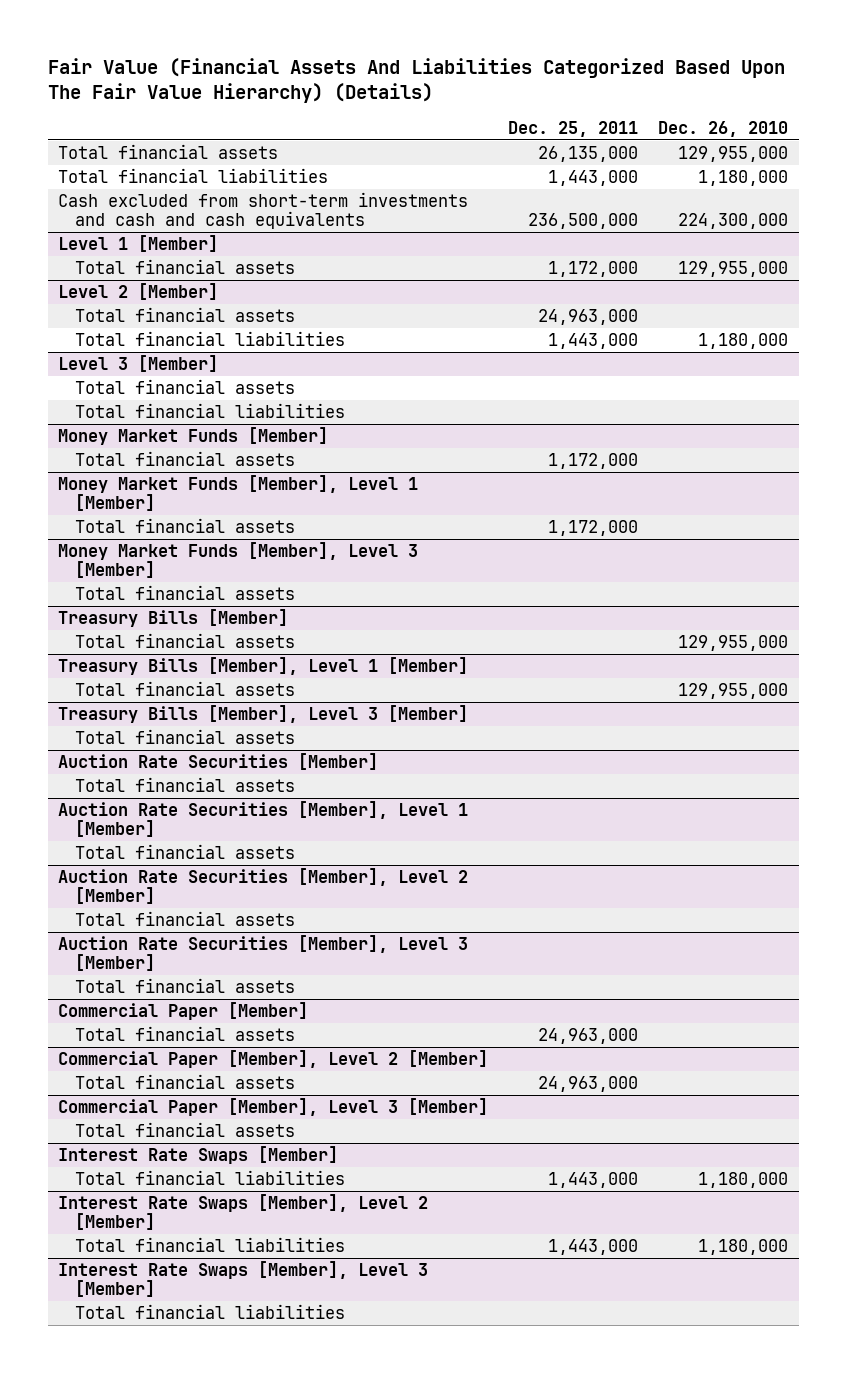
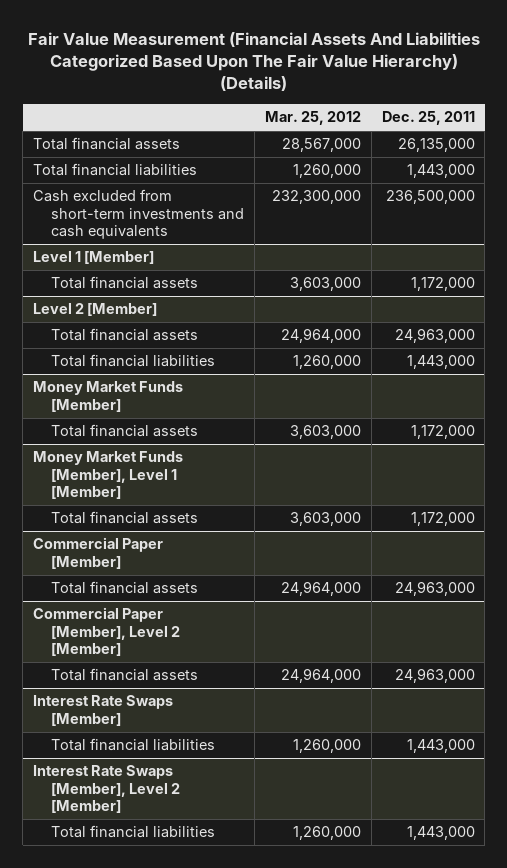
[48,57,786,104] Fair Value (Financial Assets And Liabilities Categorized Based Upon The Fair Value Hierarchy) (Details) -> [27,31,480,92] Fair Value Measurement (Financial Assets And Liabilities Categorized Based Upon The Fair Value Hierarchy) (Details)
[658,120,789,137] Dec. 26, 2010 -> none
none -> [264,111,361,126] Mar. 25, 2012
[58,192,469,230] Cash excluded from short-term investments and cash and cash equivalents -> [32,189,244,239] Cash excluded from short-term investments and cash equivalents
[58,355,219,373] Level 3 [Member] -> none
[75,379,296,395] Total financial assets -> none
[75,403,346,419] Total financial liabilities -> none
[58,542,419,579] Money Market Funds [Member], Level 3 [Member] -> none
[75,585,296,601] Total financial assets -> none
[58,609,289,628] Treasury Bills [Member] -> none
[75,633,296,649] Total financial assets -> none
[58,657,469,676] Treasury Bills [Member], Level 1 [Member] -> none
[75,681,296,697] Total financial assets -> none
[58,705,469,724] Treasury Bills [Member], Level 3 [Member] -> none
[75,729,296,745] Total financial assets -> none
[58,753,379,771] Auction Rate Securities [Member] -> none
[75,777,296,793] Total financial assets -> none
[58,801,469,838] Auction Rate Securities [Member], Level 1 [Member] -> none
[75,844,296,860] Total financial assets -> none
[58,868,469,905] Auction Rate Securities [Member], Level 2 [Member] -> none
[75,911,296,927] Total financial assets -> none
[58,935,469,972] Auction Rate Securities [Member], Level 3 [Member] -> none
[75,978,296,994] Total financial assets -> none
[58,1098,489,1117] Commercial Paper [Member], Level 3 [Member] -> none
[75,1122,296,1138] Total financial assets -> none
[58,1261,429,1298] Interest Rate Swaps [Member], Level 3 [Member] -> none
[75,1304,346,1320] Total financial liabilities -> none

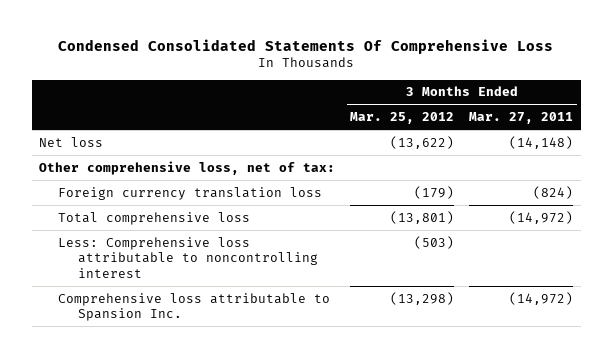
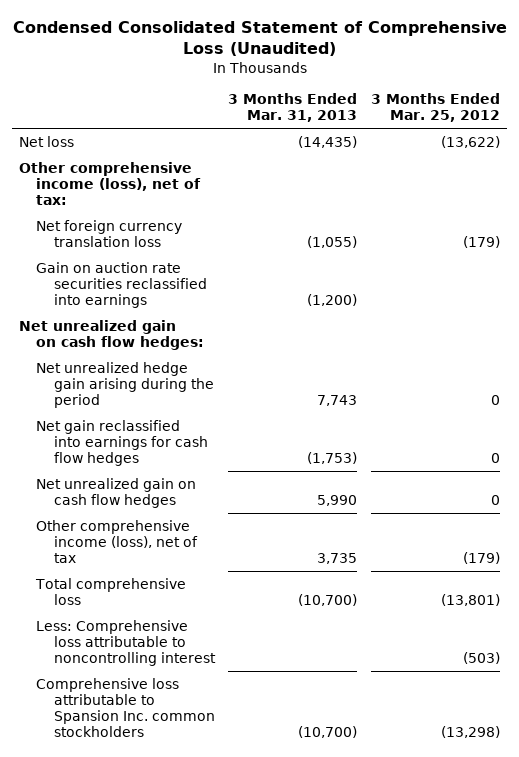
[58,38,554,54] Condensed Consolidated Statements Of Comprehensive Loss -> [12,21,507,57] Condensed Consolidated Statement of Comprehensive Loss (Unaudited)
[469,112,574,125] Mar. 27, 2011 -> none
none -> [228,93,358,123] 3 Months Ended Mar. 31, 2013
[39,160,336,175] Other comprehensive loss, net of tax: -> [19,161,202,205] Other comprehensive income (loss), net of tax:
[58,186,323,200] Foreign currency translation loss -> [36,219,183,247] Net foreign currency translation loss
none -> [36,261,207,308] Gain on auction rate securities reclassified into earnings
none -> [19,319,205,350] Net unrealized gain on cash flow hedges:
none -> [36,361,214,408] Net unrealized hedge gain arising during the period
none -> [36,419,208,466] Net gain reclassified into earnings for cash flow hedges
none -> [36,477,197,508] Net unrealized gain on cash flow hedges
none -> [36,519,198,563] Other comprehensive income (loss), net of tax
[58,292,331,322] Comprehensive loss attributable to Spansion Inc. -> [36,677,215,737] Comprehensive loss attributable to Spansion Inc. common stockholders

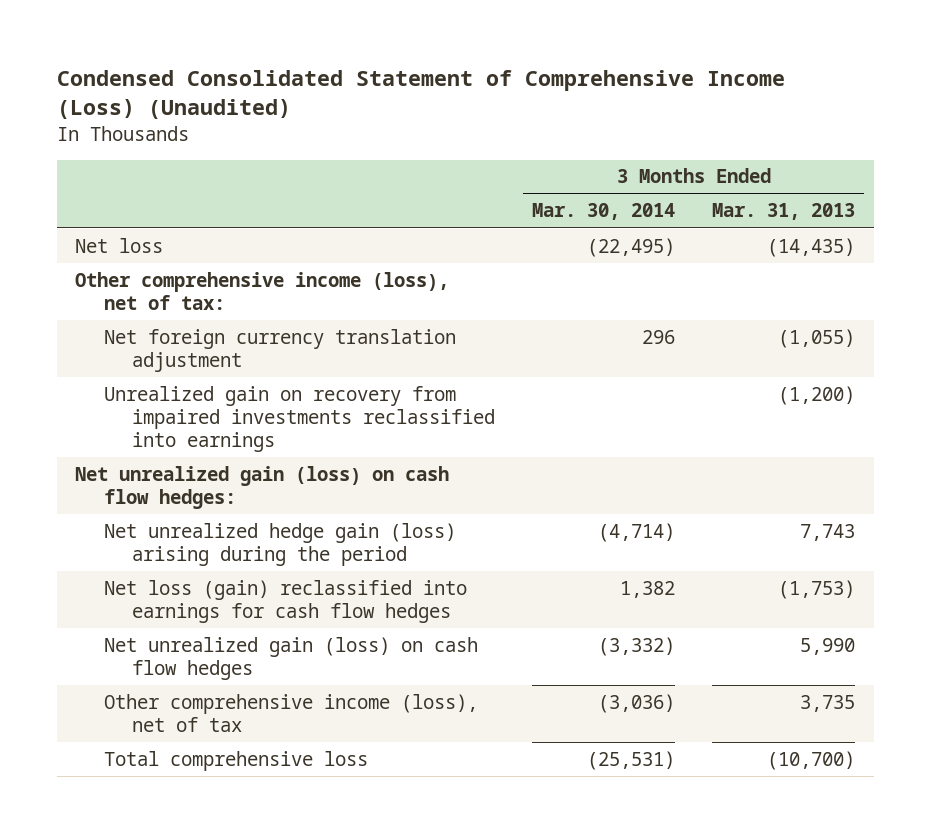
[12,21,507,57] Condensed Consolidated Statement of Comprehensive Loss (Unaudited) -> [56,70,785,120] Condensed Consolidated Statement of Comprehensive Income (Loss) (Unaudited)
[371,93,501,123] 3 Months Ended Mar. 25, 2012 -> none
none -> [532,203,676,221] Mar. 30, 2014
[36,261,207,308] Gain on auction rate securities reclassified into earnings -> none
[36,219,183,247] Net foreign currency translation loss -> [103,328,456,372] Net foreign currency translation adjustment
none -> [103,385,496,452] Unrealized gain on recovery from impaired investments reclassified into earnings
[19,319,205,350] Net unrealized gain on cash flow hedges: -> [75,465,450,509] Net unrealized gain (loss) on cash flow hedges:
[36,361,214,408] Net unrealized hedge gain arising during the period -> [103,522,456,566] Net unrealized hedge gain (loss) arising during the period
[36,419,208,466] Net gain reclassified into earnings for cash flow hedges -> [103,579,467,623] Net loss (gain) reclassified into earnings for cash flow hedges
[36,477,197,508] Net unrealized gain on cash flow hedges -> [103,636,478,680] Net unrealized gain (loss) on cash flow hedges
[36,619,216,666] Less: Comprehensive loss attributable to noncontrolling interest -> none
[36,677,215,737] Comprehensive loss attributable to Spansion Inc. common stockholders -> none

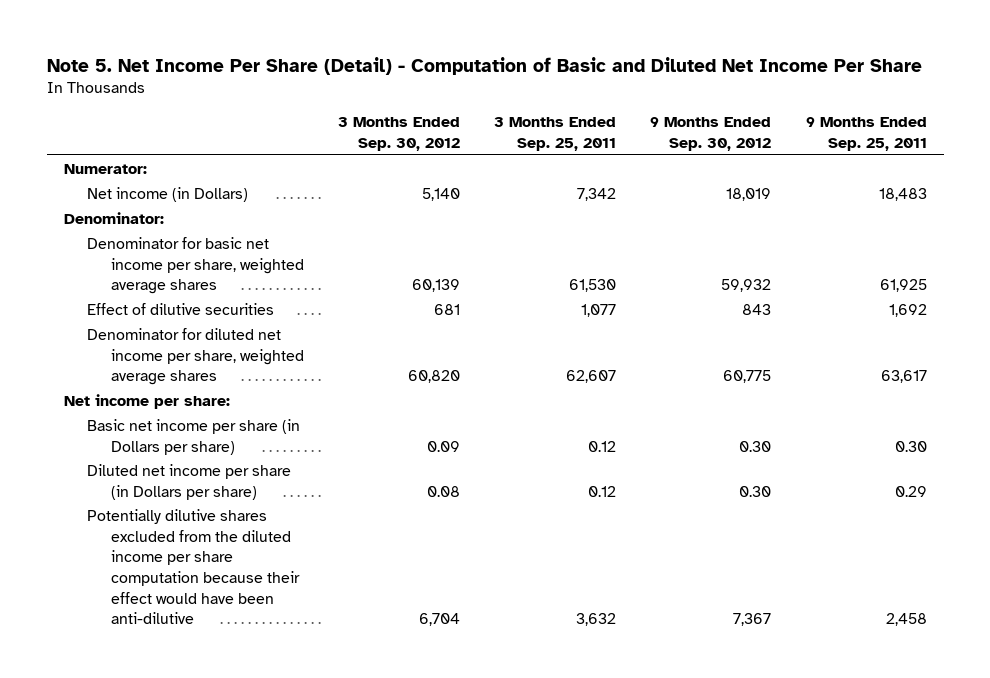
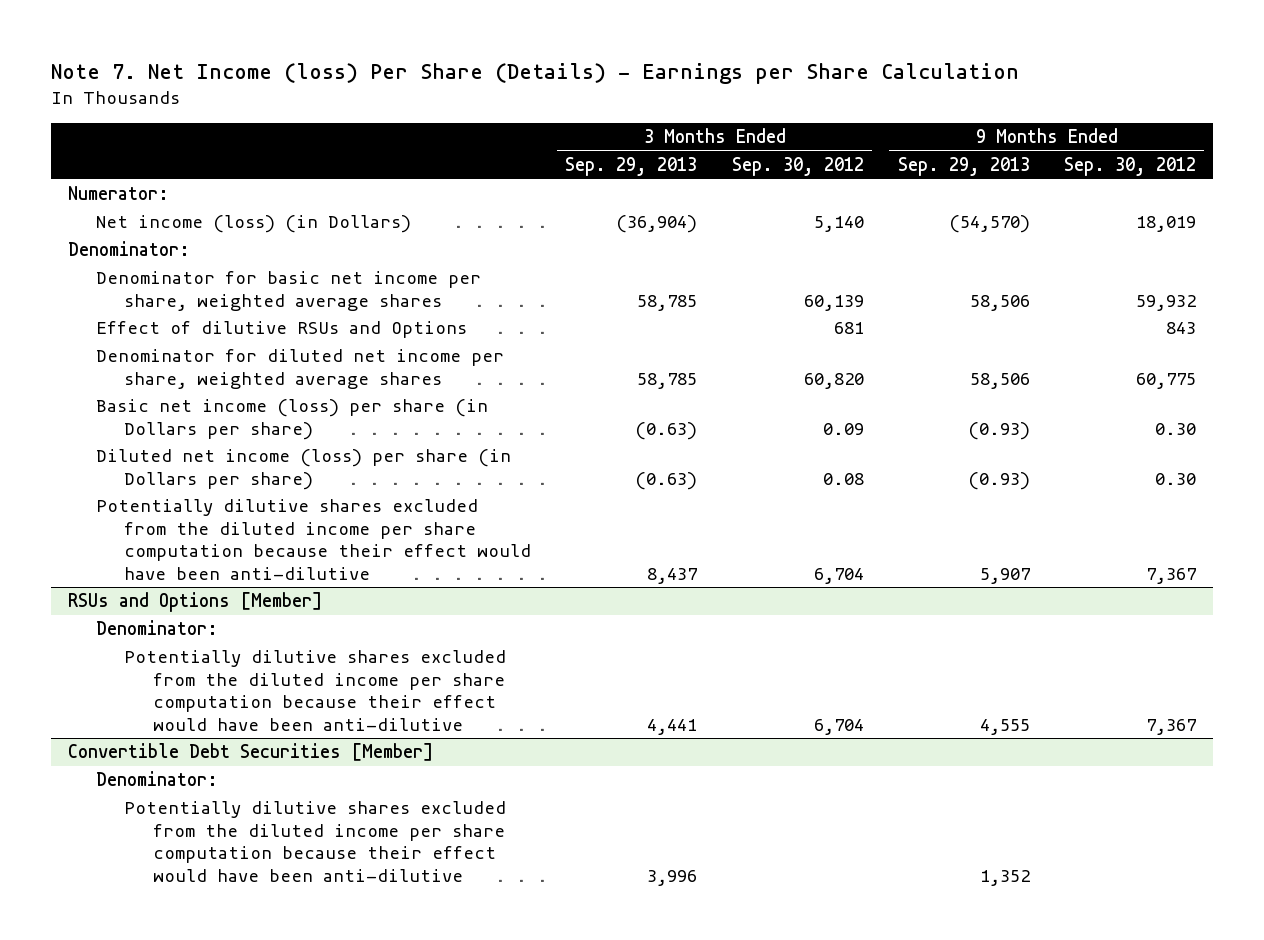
[46,56,922,75] Note 5. Net Income Per Share (Detail) - Computation of Basic and Diluted Net Income Per Share -> [50,63,1019,85] Note 7. Net Income (loss) Per Share (Details) - Earnings per Share Calculation
[494,117,617,151] 3 Months Ended Sep. 25, 2011 -> none
[805,117,927,151] 9 Months Ended Sep. 25, 2011 -> none
none -> [565,157,698,177] Sep. 29, 2013
none -> [897,157,1030,177] Sep. 29, 2013
[87,186,249,202] Net income (in Dollars) -> [96,215,412,234] Net income (loss) (in Dollars)
[87,302,275,315] Effect of dilutive securities -> [96,321,468,339] Effect of dilutive RSUs and Options
[63,393,230,409] Net income per share: -> none
[87,418,301,455] Basic net income per share (in Dollars per share) -> [96,399,489,440] Basic net income (loss) per share (in Dollars per share)
[87,463,292,500] Diluted net income per share (in Dollars per share) -> [96,449,512,490] Diluted net income (loss) per share (in Dollars per share)
none -> [67,592,322,613] RSUs and Options [Member]
none -> [96,620,219,636] Denominator:
none -> [124,650,507,731] Potentially dilutive shares excluded from the diluted income per share computation because their effect would have been anti-dilutive
none -> [67,743,433,762] Convertible Debt Securities [Member]
none -> [96,771,219,787] Denominator:
none -> [124,801,507,882] Potentially dilutive shares excluded from the diluted income per share computation because their effect would have been anti-dilutive

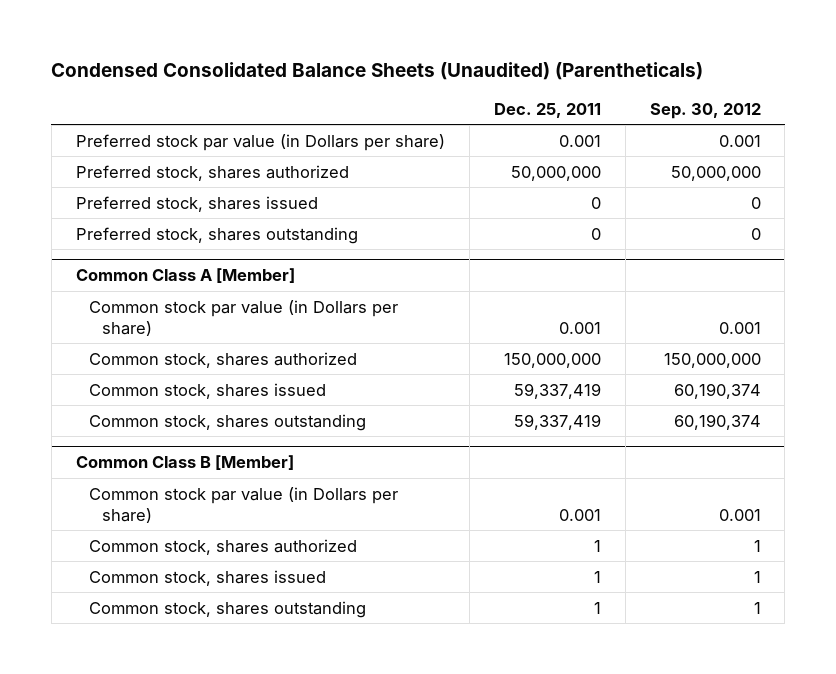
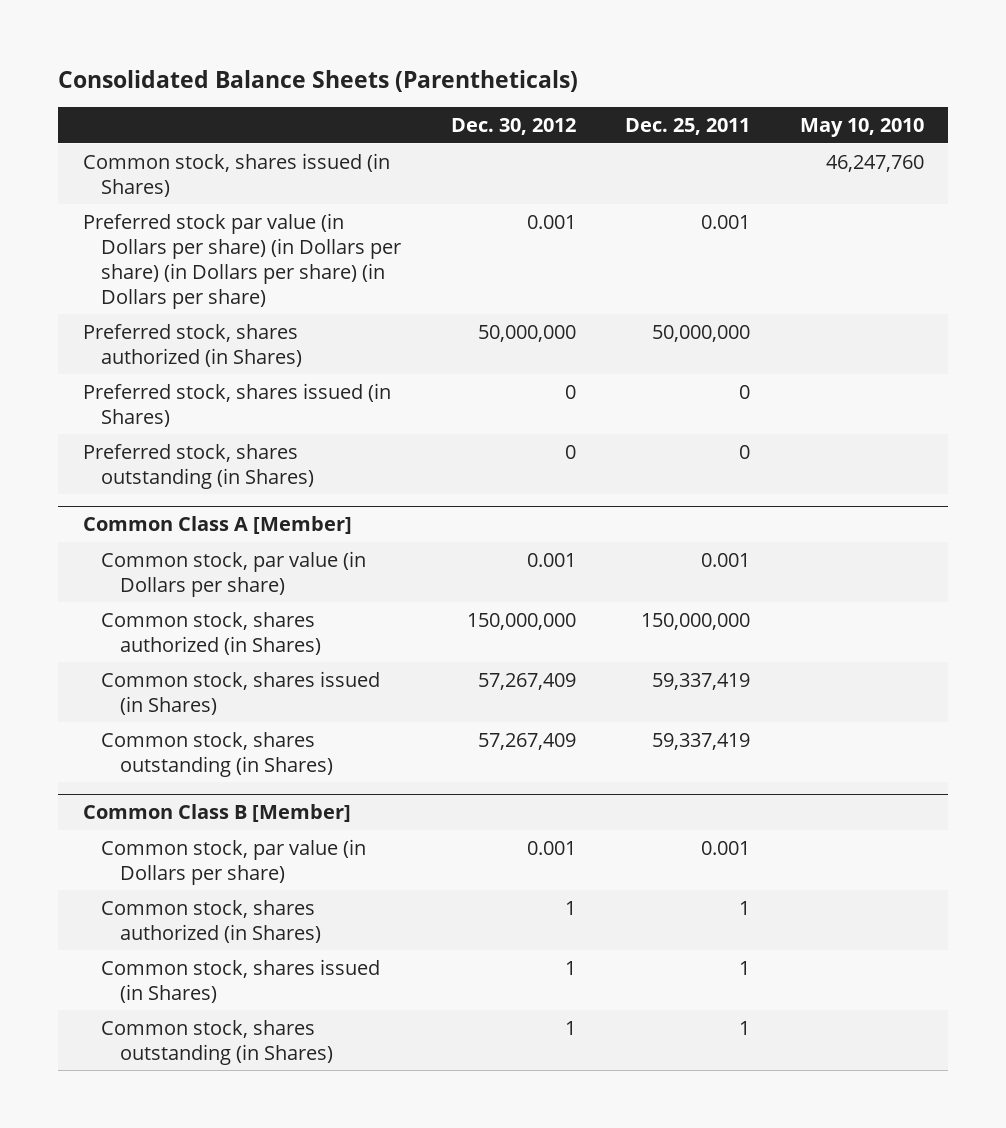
[51,61,704,80] Condensed Consolidated Balance Sheets (Unaudited) (Parentheticals) -> [57,69,578,92] Consolidated Balance Sheets (Parentheticals)
[649,102,761,119] Sep. 30, 2012 -> none
none -> [450,117,576,135] Dec. 30, 2012
none -> [799,117,924,137] May 10, 2010
none -> [82,152,390,197] Common stock, shares issued (in Shares)
[75,133,445,151] Preferred stock par value (in Dollars per share) -> [82,212,402,309] Preferred stock par value (in Dollars per share) (in Dollars per share) (in Dollars per share) (in Dollars per share)
[75,164,349,181] Preferred stock, shares authorized -> [82,323,303,367] Preferred stock, shares authorized (in Shares)
[75,195,318,212] Preferred stock, shares issued -> [82,382,391,427] Preferred stock, shares issued (in Shares)
[75,226,358,244] Preferred stock, shares outstanding -> [82,443,315,489] Preferred stock, shares outstanding (in Shares)
[88,299,398,336] Common stock par value (in Dollars per share) -> [101,550,367,597] Common stock, par value (in Dollars per share)
[88,351,357,368] Common stock, shares authorized -> [101,611,322,655] Common stock, shares authorized (in Shares)
[88,382,326,399] Common stock, shares issued -> [101,670,381,715] Common stock, shares issued (in Shares)
[88,413,366,431] Common stock, shares outstanding -> [101,731,334,777] Common stock, shares outstanding (in Shares)
[88,486,398,523] Common stock par value (in Dollars per share) -> [101,838,367,885] Common stock, par value (in Dollars per share)
[88,538,357,555] Common stock, shares authorized -> [101,899,322,943] Common stock, shares authorized (in Shares)
[88,569,326,586] Common stock, shares issued -> [101,958,381,1003] Common stock, shares issued (in Shares)
[88,600,366,618] Common stock, shares outstanding -> [101,1019,334,1065] Common stock, shares outstanding (in Shares)

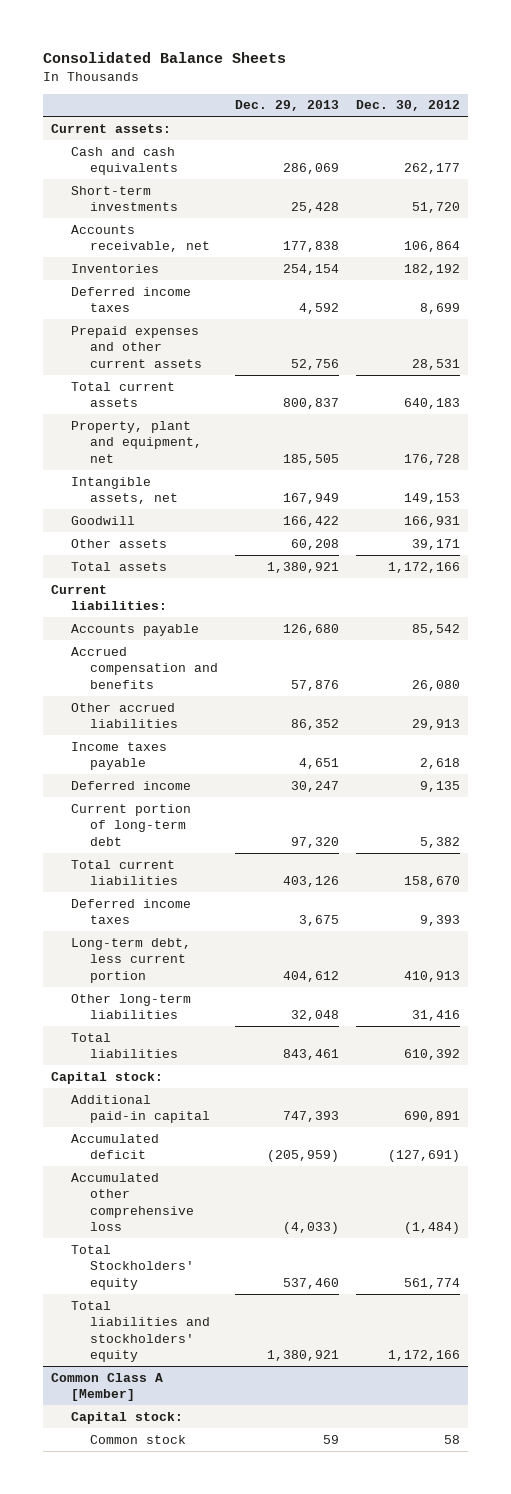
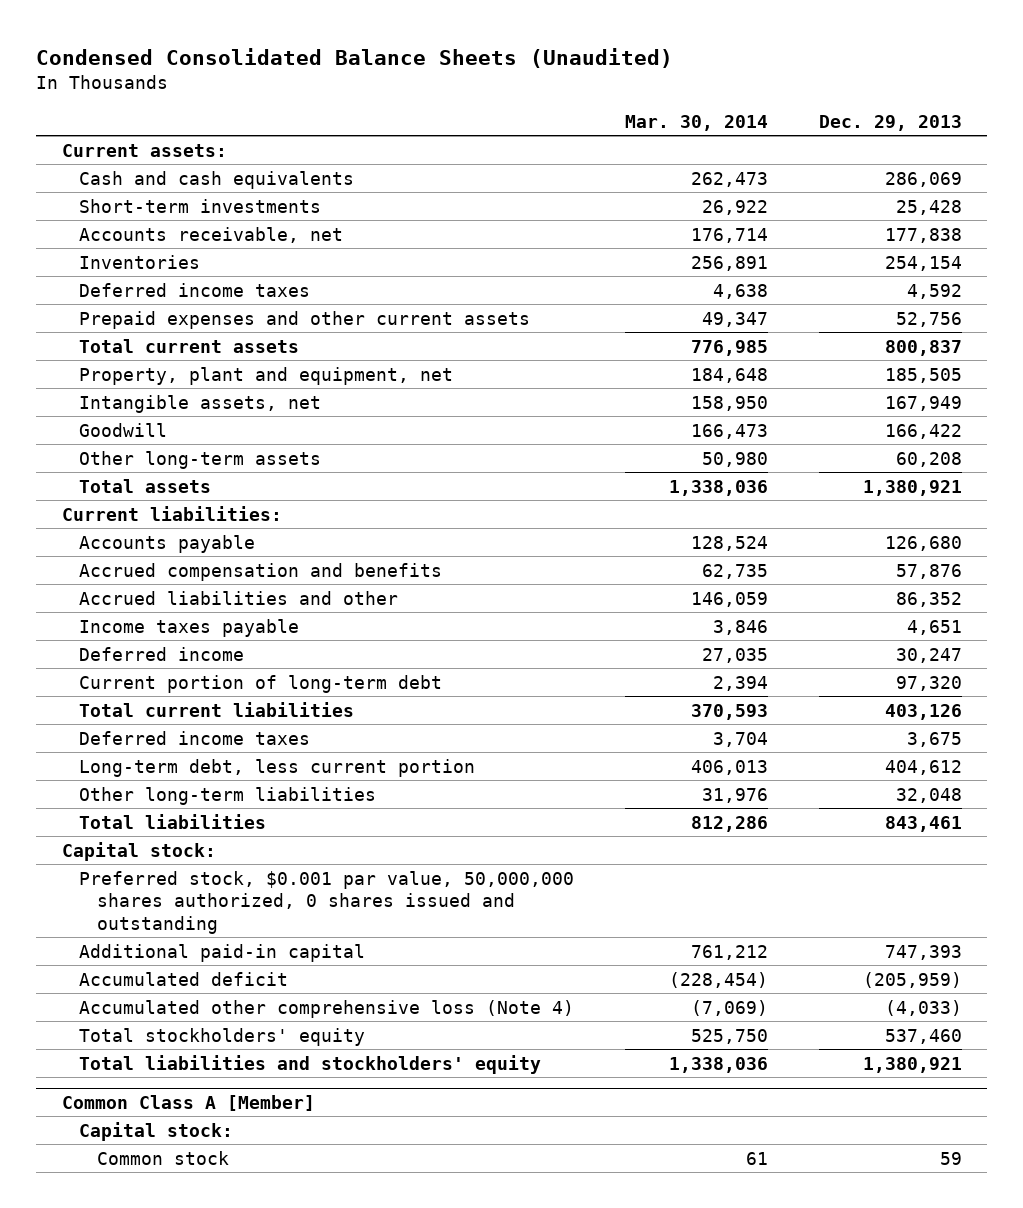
[42,51,286,63] Consolidated Balance Sheets -> [36,47,674,68] Condensed Consolidated Balance Sheets (Unaudited)
[356,100,461,112] Dec. 30, 2012 -> none
none -> [625,114,769,131] Mar. 30, 2014
[70,538,167,548] Other assets -> [79,450,322,469] Other long-term assets
[70,702,179,729] Other accrued liabilities -> [79,590,399,605] Accrued liabilities and other
none -> [79,870,575,934] Preferred stock, $0.001 par value, 50,000,000 shares authorized, 0 shares issued and outstanding
[70,1172,195,1232] Accumulated other comprehensive loss -> [79,999,575,1018] Accumulated other comprehensive loss (Note 4)
[70,1244,195,1290] Total Stockholders' equity -> [79,1027,366,1046] Total stockholders' equity

